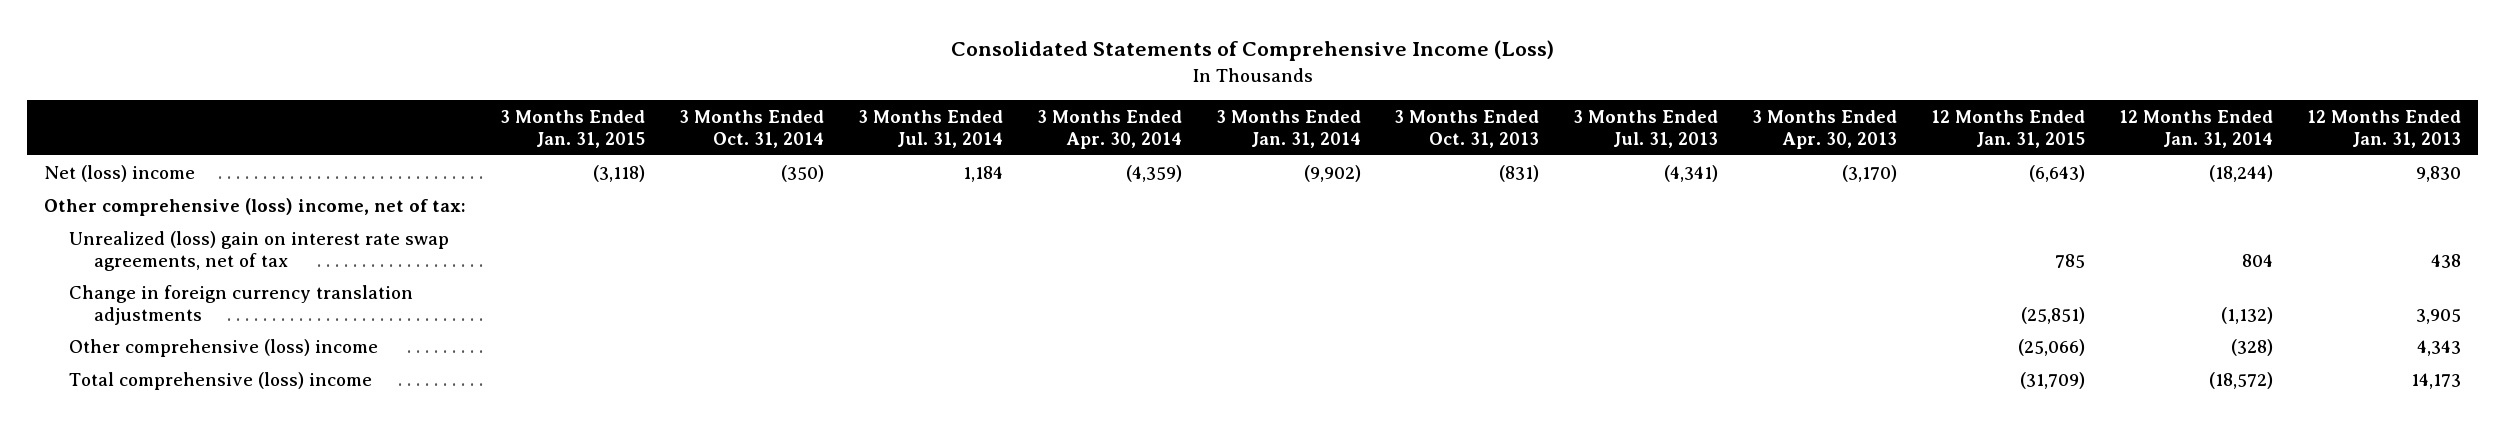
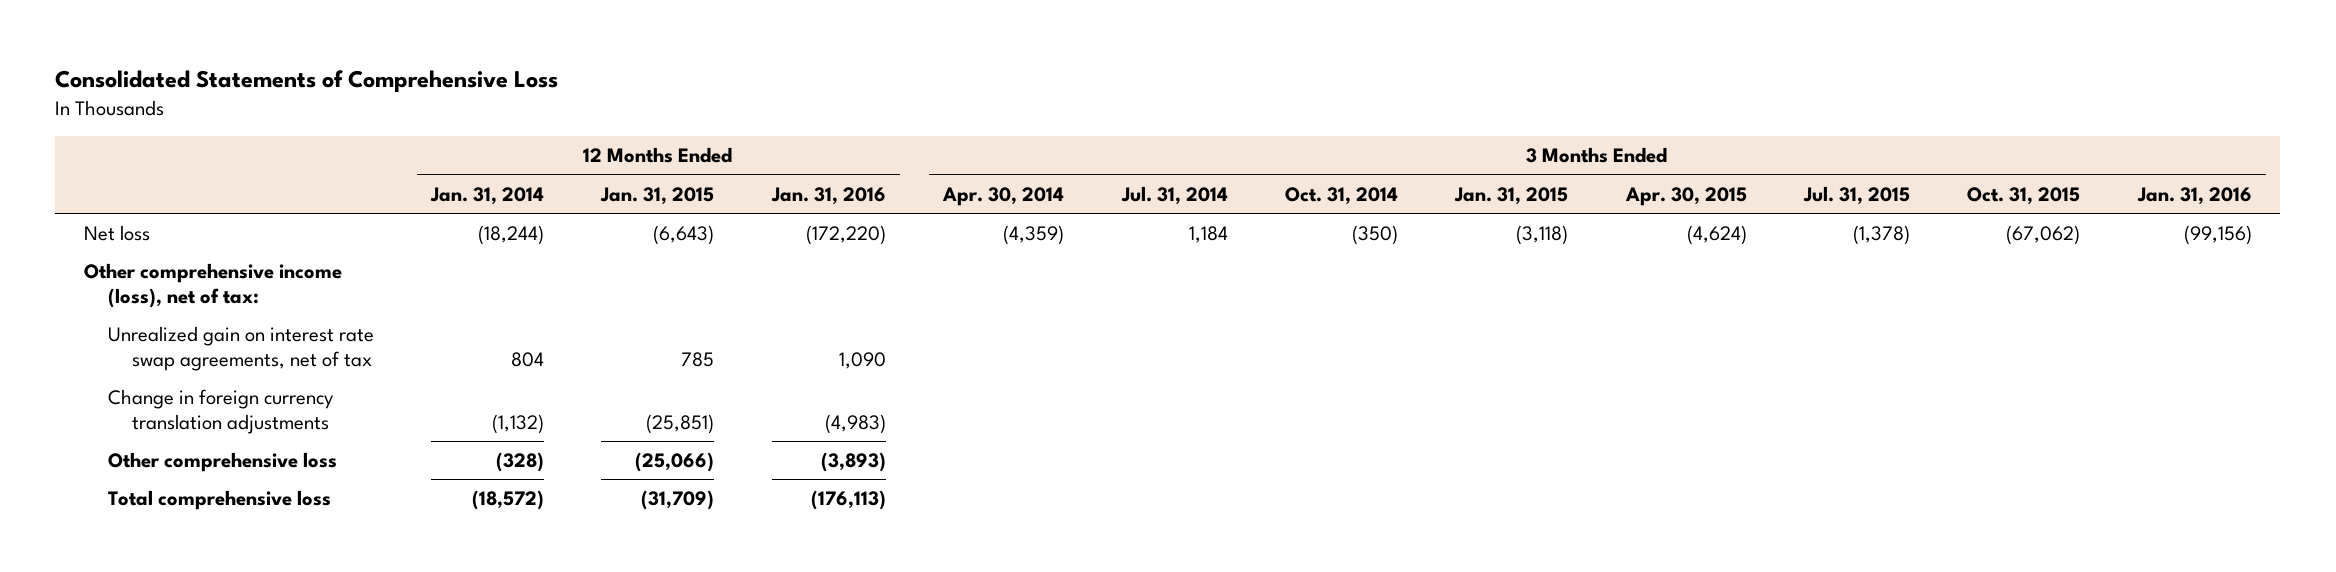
[950,40,1554,62] Consolidated Statements of Comprehensive Income (Loss) -> [55,70,559,93] Consolidated Statements of Comprehensive Loss
[1215,110,1361,148] 3 Months Ended Jan. 31, 2014 -> none
[1394,110,1540,148] 3 Months Ended Oct. 31, 2013 -> none
[1573,110,1719,148] 3 Months Ended Jul. 31, 2013 -> none
[1752,110,1898,149] 3 Months Ended Apr. 30, 2013 -> none
[2306,110,2461,148] 12 Months Ended Jan. 31, 2013 -> none
none -> [770,186,886,205] Jan. 31, 2016
none -> [1624,186,1747,206] Apr. 30, 2015
none -> [1802,185,1910,205] Jul. 31, 2015
none -> [1967,186,2081,205] Oct. 31, 2015
none -> [2136,186,2252,205] Jan. 31, 2016
[44,164,196,182] Net (loss) income -> [83,225,150,242] Net loss
[44,197,467,216] Other comprehensive (loss) income, net of tax: -> [83,263,342,308] Other comprehensive income (loss), net of tax:
[69,230,450,271] Unrealized (loss) gain on interest rate swap agreements, net of tax -> [107,326,374,371] Unrealized gain on interest rate swap agreements, net of tax
[69,338,379,357] Other comprehensive (loss) income -> [107,452,337,473] Other comprehensive loss
[69,371,373,390] Total comprehensive (loss) income -> [107,490,331,511] Total comprehensive loss

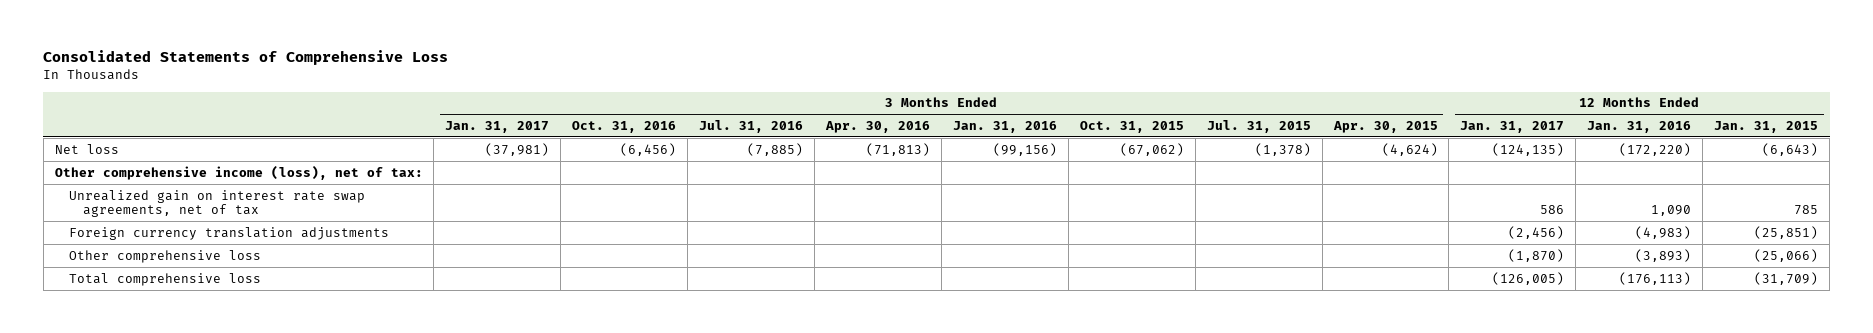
[430,186,545,205] Jan. 31, 2014 -> none
[942,186,1065,206] Apr. 30, 2014 -> none
[1120,185,1228,205] Jul. 31, 2014 -> none
[1284,186,1398,205] Oct. 31, 2014 -> none
[1454,186,1569,205] Jan. 31, 2015 -> none
none -> [445,120,550,133] Jan. 31, 2017
none -> [572,120,677,133] Oct. 31, 2016
none -> [699,119,804,133] Jul. 31, 2016
none -> [825,120,931,133] Apr. 30, 2016
none -> [1460,120,1565,133] Jan. 31, 2017
[107,389,334,434] Change in foreign currency translation adjustments -> [68,226,389,240] Foreign currency translation adjustments

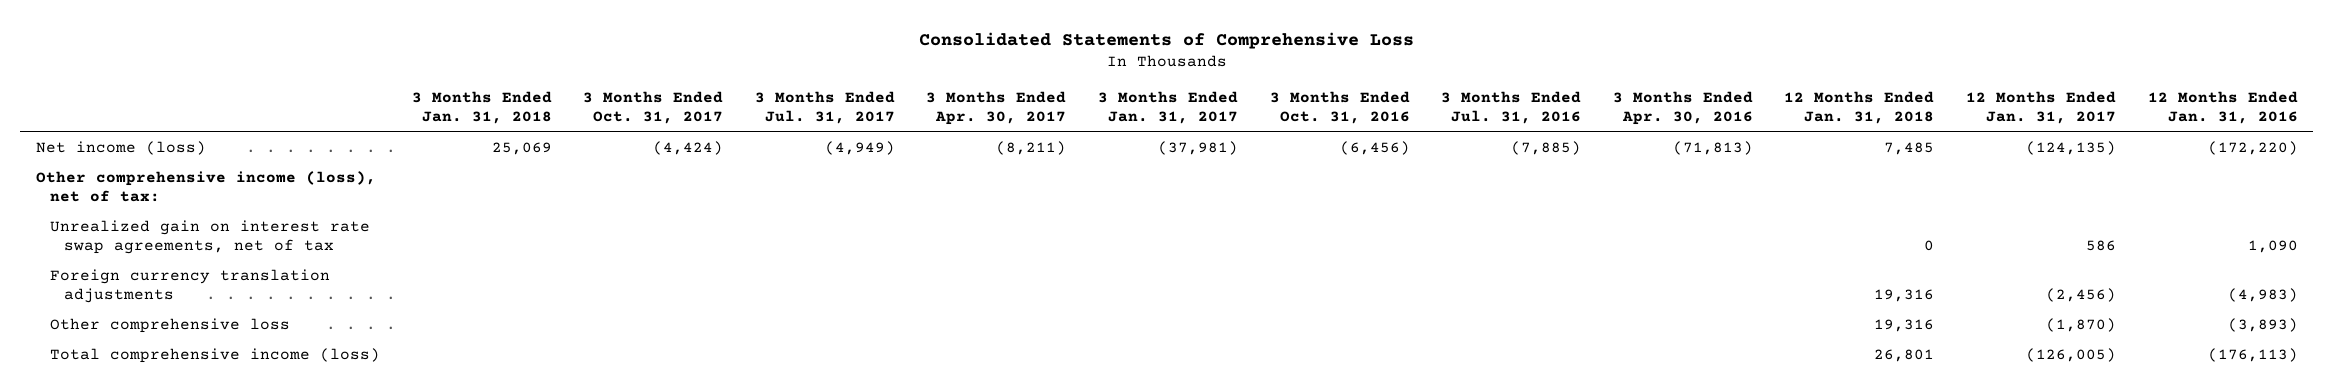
[952,120,1057,133] Jan. 31, 2016 -> none
[1079,120,1184,133] Oct. 31, 2015 -> none
[1206,119,1311,133] Jul. 31, 2015 -> none
[1332,120,1438,133] Apr. 30, 2015 -> none
[1714,120,1819,133] Jan. 31, 2015 -> none
none -> [411,90,552,125] 3 Months Ended Jan. 31, 2018
none -> [583,90,724,125] 3 Months Ended Oct. 31, 2017
none -> [754,90,895,125] 3 Months Ended Jul. 31, 2017
none -> [926,90,1067,126] 3 Months Ended Apr. 30, 2017
none -> [1784,90,1935,125] 12 Months Ended Jan. 31, 2018
[54,143,119,154] Net loss -> [35,140,206,155] Net income (loss)
[68,272,261,286] Total comprehensive loss -> [50,347,381,363] Total comprehensive income (loss)

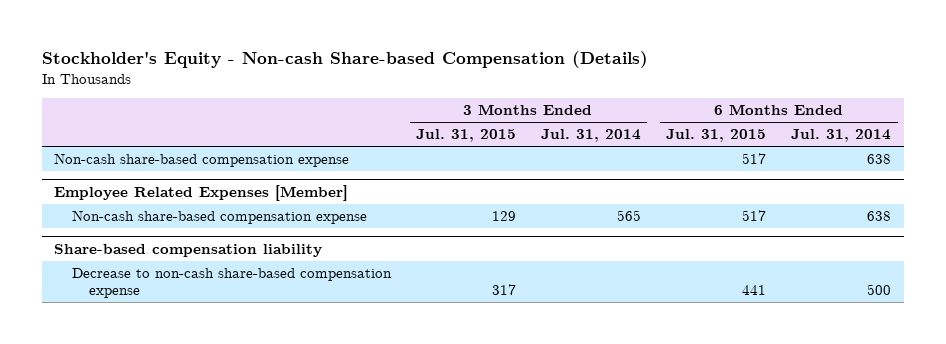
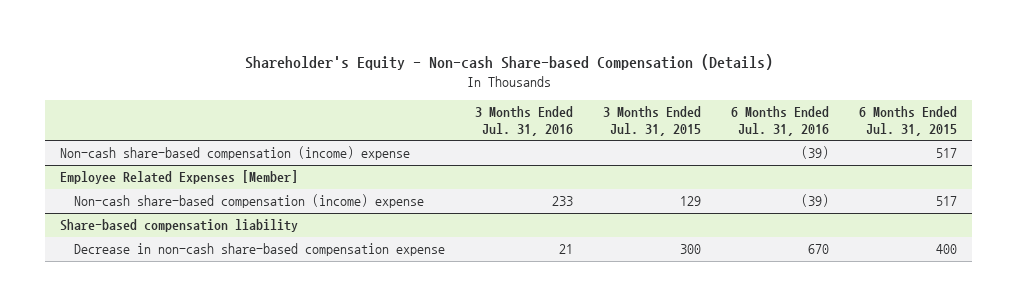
[41,51,648,69] Stockholder's Equity - Non-cash Share-based Compensation (Details) -> [244,53,773,70] Shareholder's Equity - Non-cash Share-based Compensation (Details)
[541,129,642,143] Jul. 31, 2014 -> none
[791,129,892,143] Jul. 31, 2014 -> none
none -> [475,106,574,136] 3 Months Ended Jul. 31, 2016
none -> [731,106,830,136] 6 Months Ended Jul. 31, 2016
[54,152,350,167] Non-cash share-based compensation expense -> [60,146,411,161] Non-cash share-based compensation (income) expense
[71,209,367,224] Non-cash share-based compensation expense -> [74,194,425,209] Non-cash share-based compensation (income) expense
[71,267,392,299] Decrease to non-cash share-based compensation expense -> [74,243,446,257] Decrease in non-cash share-based compensation expense
[491,284,516,296] 317 -> [680,244,702,255] 300
[742,285,767,296] 441 -> [936,244,958,255] 400

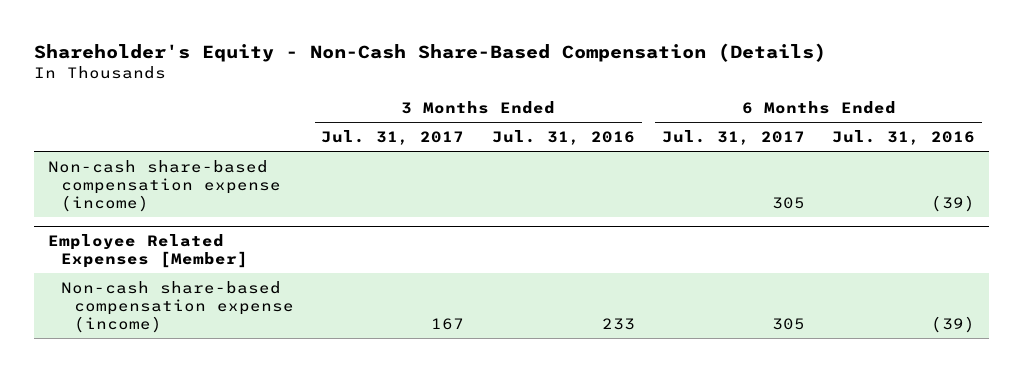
[244,53,773,70] Shareholder's Equity - Non-cash Share-based Compensation (Details) -> [34,42,827,62] Shareholder's Equity - Non-Cash Share-Based Compensation (Details)
[603,106,702,136] 3 Months Ended Jul. 31, 2015 -> none
[859,106,958,136] 6 Months Ended Jul. 31, 2015 -> none
none -> [321,130,465,146] Jul. 31, 2017
none -> [662,130,806,146] Jul. 31, 2017
[60,146,411,161] Non-cash share-based compensation (income) expense -> [47,159,281,213] Non-cash share-based compensation expense (income)
[60,219,299,233] Share-based compensation liability -> none
[74,243,446,257] Decrease in non-cash share-based compensation expense -> none
[74,194,425,209] Non-cash share-based compensation (income) expense -> [60,280,295,334] Non-cash share-based compensation expense (income)

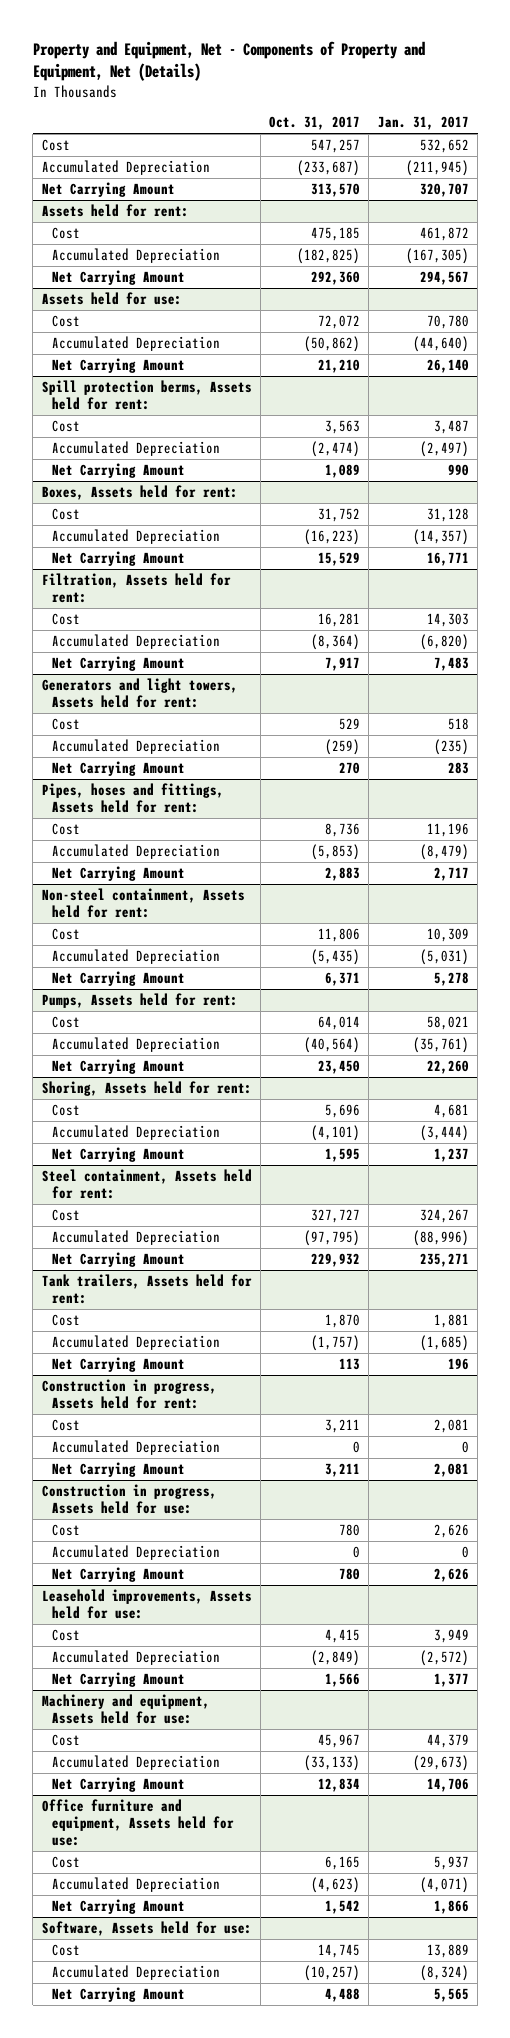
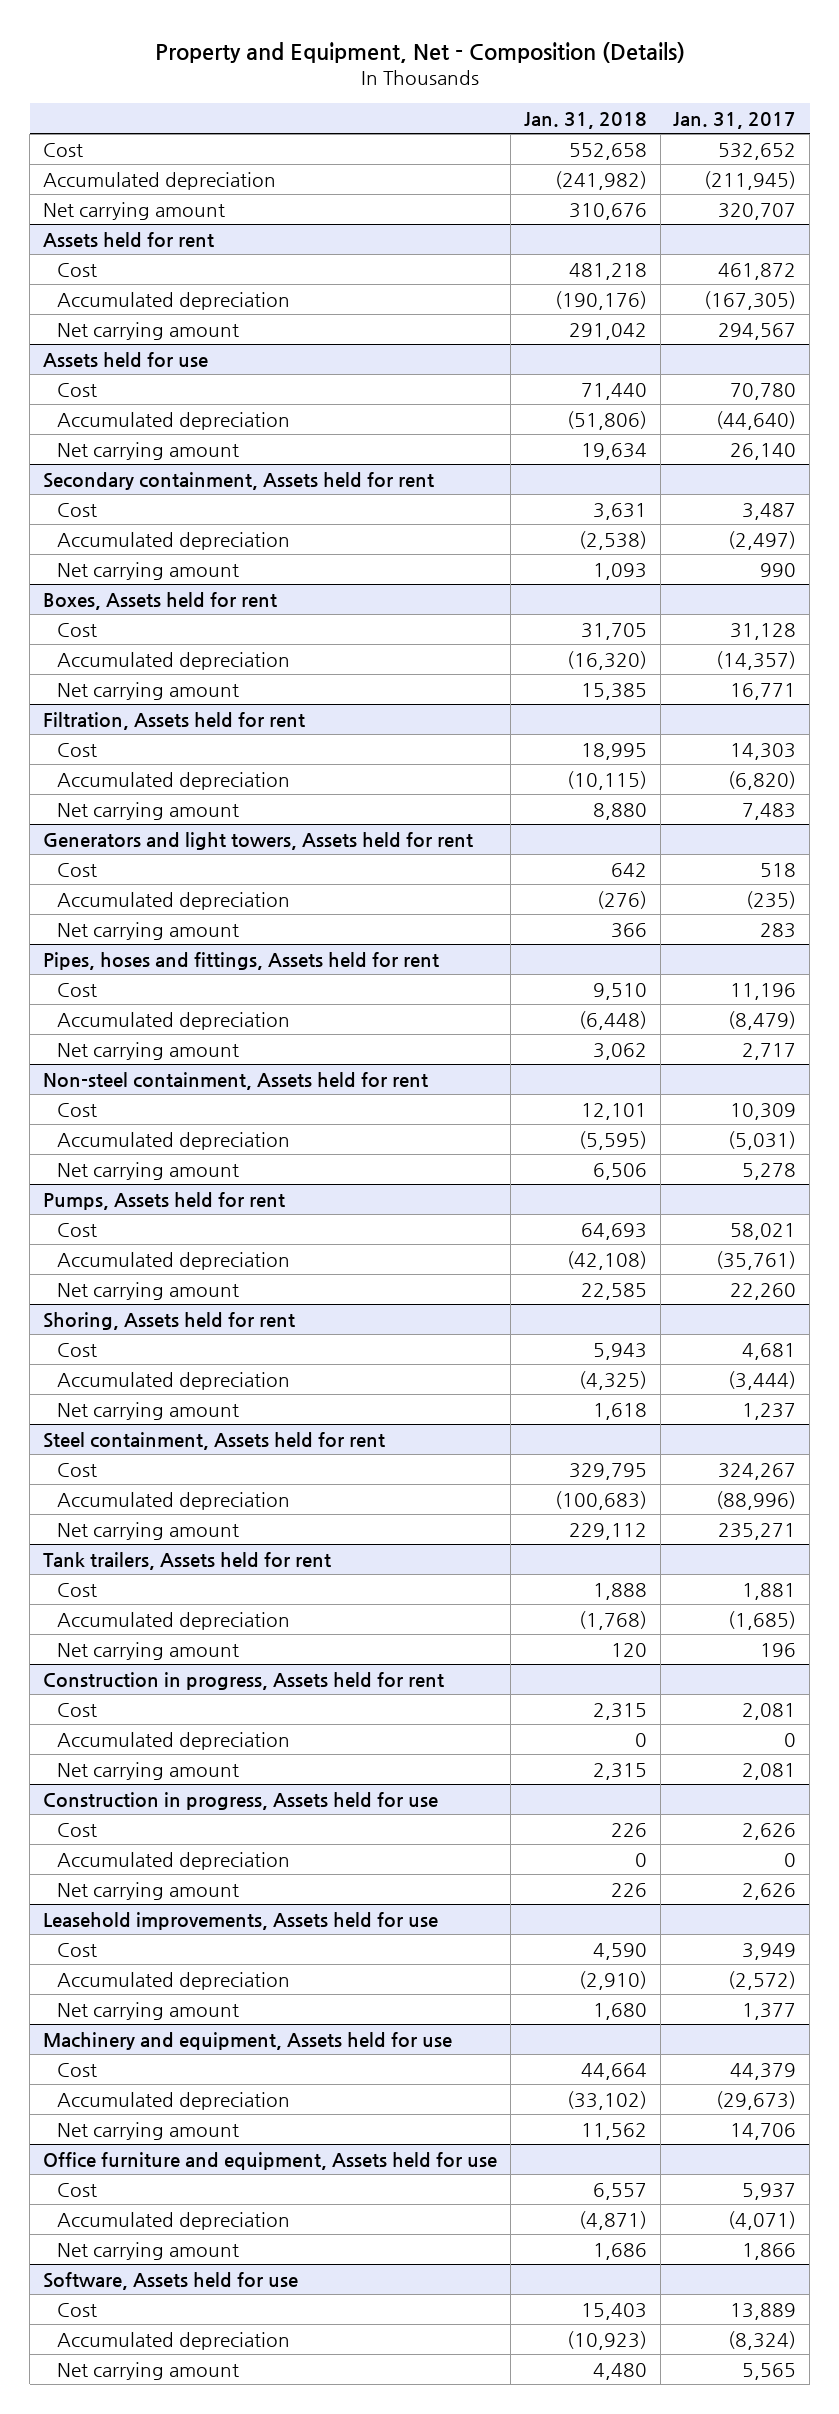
[32,41,425,82] Property and Equipment, Net - Components of Property and Equipment, Net (Details) -> [154,41,685,63] Property and Equipment, Net - Composition (Details)
[269,116,361,131] Oct. 31, 2017 -> none
none -> [523,111,647,129] Jan. 31, 2018
[41,159,210,175] Accumulated Depreciation -> [42,171,276,190] Accumulated depreciation
[41,181,175,197] Net Carrying Amount -> [42,201,225,220] Net carrying amount
[41,203,189,217] Assets held for rent: -> [42,231,214,247] Assets held for rent
[51,247,220,263] Accumulated Depreciation -> [56,291,290,310] Accumulated depreciation
[51,269,185,285] Net Carrying Amount -> [56,321,239,340] Net carrying amount
[41,291,182,305] Assets held for use: -> [42,351,208,367] Assets held for use
[41,379,252,411] Spill protection berms, Assets held for rent: -> none
[51,335,220,351] Accumulated Depreciation -> [56,411,290,430] Accumulated depreciation
[51,357,185,373] Net Carrying Amount -> [56,441,239,460] Net carrying amount
none -> [42,471,434,490] Secondary containment, Assets held for rent
[51,440,220,456] Accumulated Depreciation -> [56,531,290,550] Accumulated depreciation
[51,462,185,478] Net Carrying Amount -> [56,561,239,580] Net carrying amount
[41,484,238,500] Boxes, Assets held for rent: -> [42,591,277,610] Boxes, Assets held for rent
[51,528,220,544] Accumulated Depreciation -> [56,651,290,670] Accumulated depreciation
[51,550,185,566] Net Carrying Amount -> [56,681,239,700] Net carrying amount
[41,572,231,604] Filtration, Assets held for rent: -> [42,711,305,730] Filtration, Assets held for rent
[51,633,220,649] Accumulated Depreciation -> [56,771,290,790] Accumulated depreciation
[51,655,185,671] Net Carrying Amount -> [56,801,239,820] Net carrying amount
[41,677,238,709] Generators and light towers, Assets held for rent: -> [42,831,473,850] Generators and light towers, Assets held for rent
[51,738,220,754] Accumulated Depreciation -> [56,891,290,910] Accumulated depreciation
[51,760,185,776] Net Carrying Amount -> [56,921,239,940] Net carrying amount
[41,782,224,814] Pipes, hoses and fittings, Assets held for rent: -> [42,951,439,970] Pipes, hoses and fittings, Assets held for rent
[51,843,220,859] Accumulated Depreciation -> [56,1011,290,1030] Accumulated depreciation
[51,865,185,881] Net Carrying Amount -> [56,1041,239,1060] Net carrying amount
[41,887,245,919] Non-steel containment, Assets held for rent: -> [42,1071,428,1090] Non-steel containment, Assets held for rent
[51,948,220,964] Accumulated Depreciation -> [56,1131,290,1150] Accumulated depreciation
[51,970,185,986] Net Carrying Amount -> [56,1161,239,1180] Net carrying amount
[41,992,238,1008] Pumps, Assets held for rent: -> [42,1191,285,1210] Pumps, Assets held for rent
[51,1036,220,1052] Accumulated Depreciation -> [56,1251,290,1270] Accumulated depreciation
[51,1058,185,1074] Net Carrying Amount -> [56,1281,239,1300] Net carrying amount
[41,1080,252,1096] Shoring, Assets held for rent: -> [42,1311,295,1330] Shoring, Assets held for rent
[51,1124,220,1140] Accumulated Depreciation -> [56,1371,290,1390] Accumulated depreciation
[51,1146,185,1162] Net Carrying Amount -> [56,1401,239,1420] Net carrying amount
[41,1168,252,1200] Steel containment, Assets held for rent: -> [42,1431,385,1450] Steel containment, Assets held for rent
[51,1229,220,1245] Accumulated Depreciation -> [56,1491,290,1510] Accumulated depreciation
[51,1251,185,1267] Net Carrying Amount -> [56,1521,239,1540] Net carrying amount
[41,1273,252,1305] Tank trailers, Assets held for rent: -> [42,1551,331,1570] Tank trailers, Assets held for rent
[51,1334,220,1350] Accumulated Depreciation -> [56,1611,290,1630] Accumulated depreciation
[51,1356,185,1372] Net Carrying Amount -> [56,1641,239,1660] Net carrying amount
[41,1378,217,1410] Construction in progress, Assets held for rent: -> [42,1671,444,1690] Construction in progress, Assets held for rent
[51,1439,220,1455] Accumulated Depreciation -> [56,1731,290,1750] Accumulated depreciation
[51,1461,185,1477] Net Carrying Amount -> [56,1761,239,1780] Net carrying amount
[41,1483,217,1515] Construction in progress, Assets held for use: -> [42,1791,438,1810] Construction in progress, Assets held for use
[51,1544,220,1560] Accumulated Depreciation -> [56,1851,290,1870] Accumulated depreciation
[51,1566,185,1582] Net Carrying Amount -> [56,1881,239,1900] Net carrying amount
[41,1588,252,1620] Leasehold improvements, Assets held for use: -> [42,1911,438,1930] Leasehold improvements, Assets held for use
[51,1649,220,1665] Accumulated Depreciation -> [56,1971,290,1990] Accumulated depreciation
[51,1671,185,1687] Net Carrying Amount -> [56,2001,239,2020] Net carrying amount
[41,1693,210,1725] Machinery and equipment, Assets held for use: -> [42,2031,452,2050] Machinery and equipment, Assets held for use
[51,1754,220,1770] Accumulated Depreciation -> [56,2091,290,2110] Accumulated depreciation
[51,1776,185,1792] Net Carrying Amount -> [56,2121,239,2140] Net carrying amount
[41,1798,234,1847] Office furniture and equipment, Assets held for use: -> [42,2151,497,2170] Office furniture and equipment, Assets held for use
[51,1876,220,1892] Accumulated Depreciation -> [56,2211,290,2230] Accumulated depreciation
[51,1898,185,1914] Net Carrying Amount -> [56,2241,239,2260] Net carrying amount
[41,1920,252,1936] Software, Assets held for use: -> [42,2271,298,2290] Software, Assets held for use
[51,1964,220,1980] Accumulated Depreciation -> [56,2331,290,2350] Accumulated depreciation
[51,1986,185,2002] Net Carrying Amount -> [56,2361,239,2380] Net carrying amount

